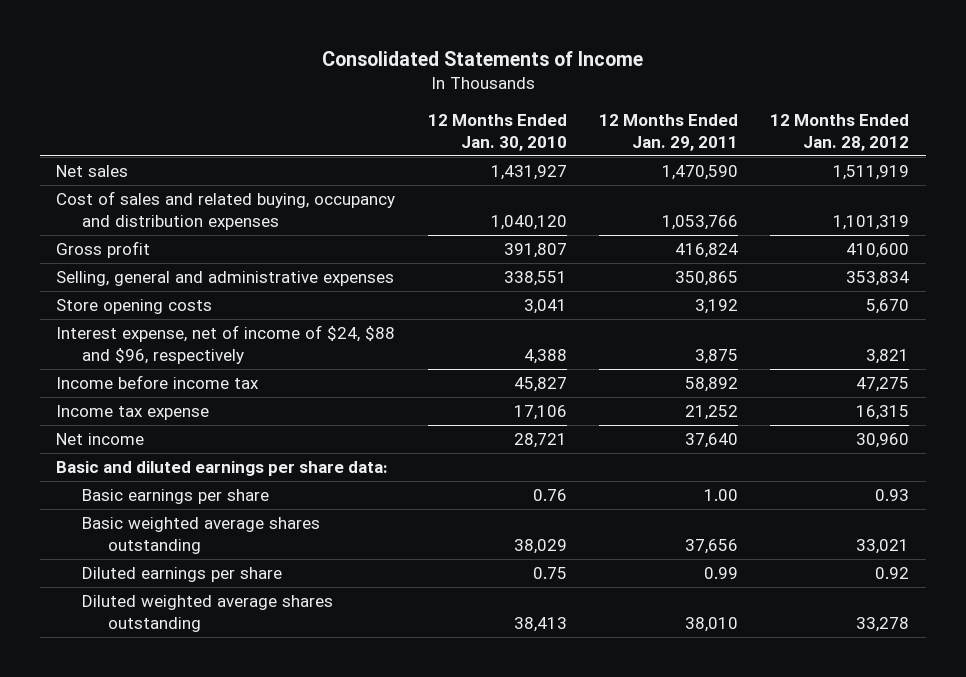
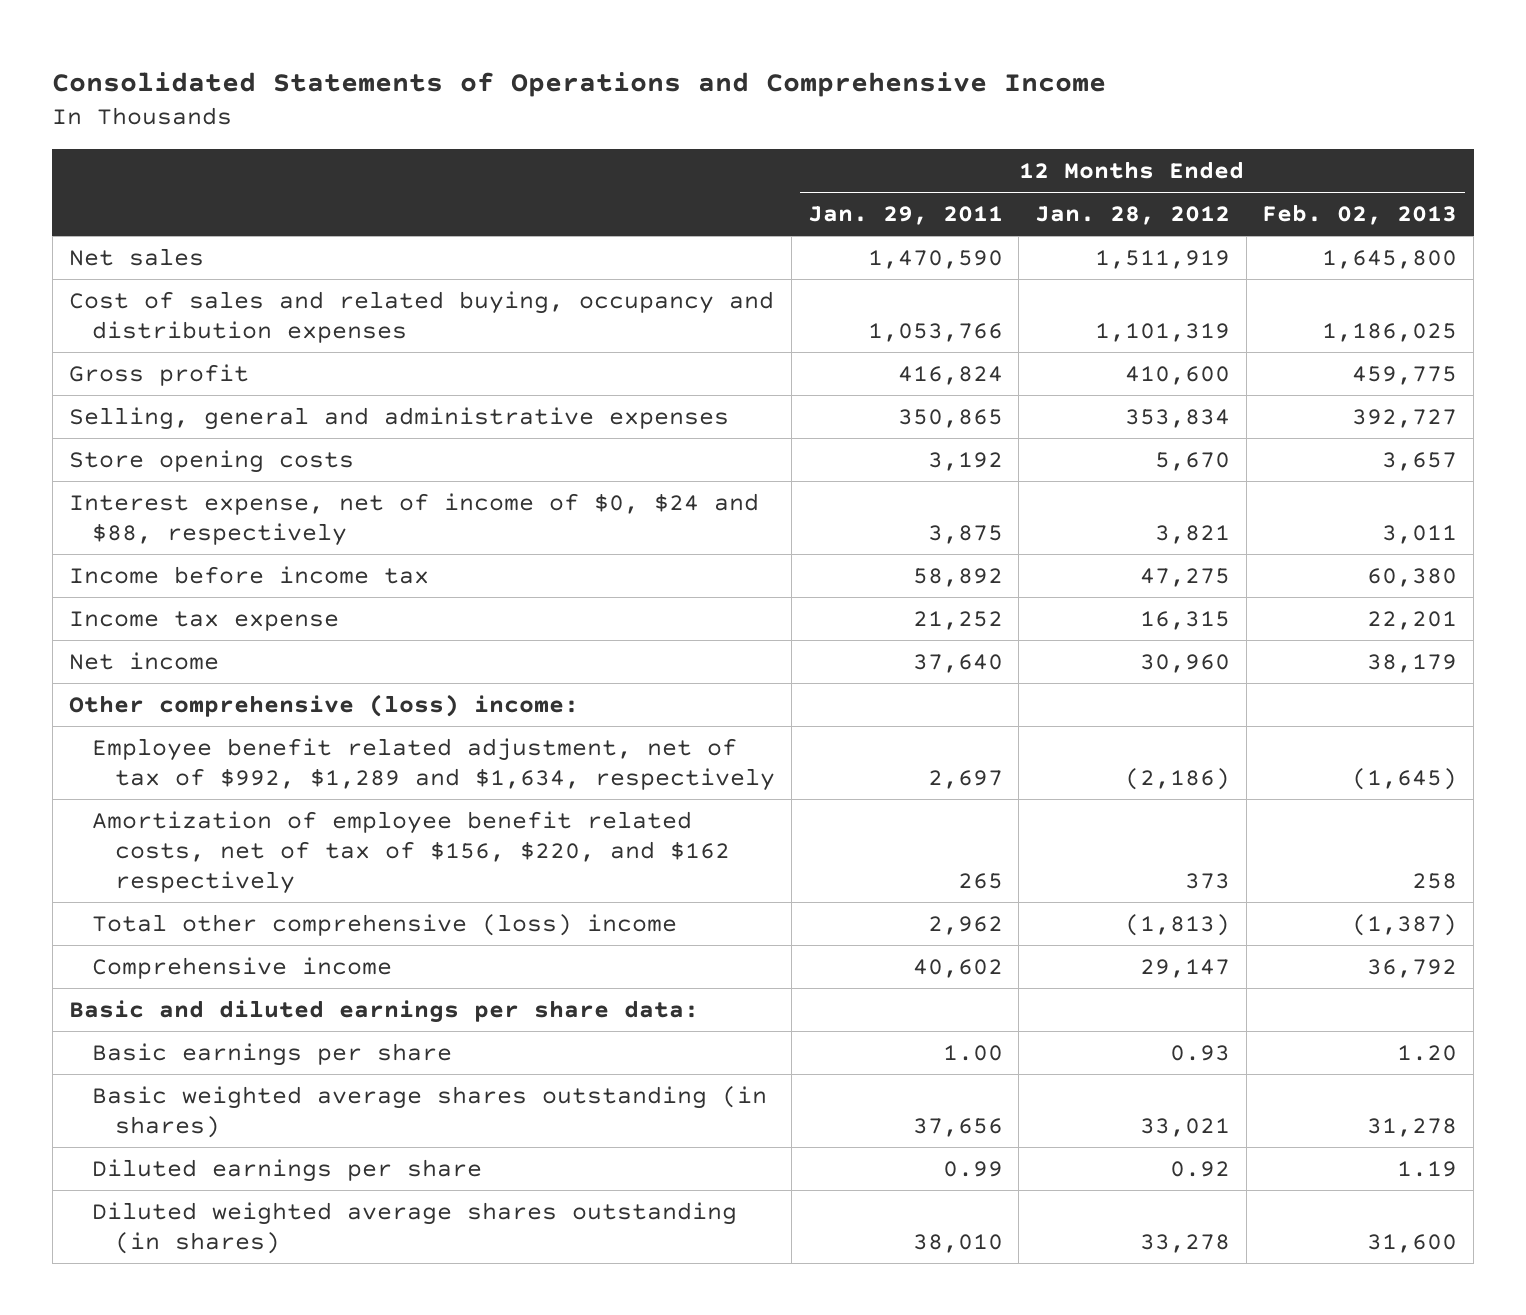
[321,51,643,67] Consolidated Statements of Income -> [52,71,1107,97] Consolidated Statements of Operations and Comprehensive Income
[427,113,567,151] 12 Months Ended Jan. 30, 2010 -> none
none -> [1262,204,1458,226] Feb. 02, 2013
[56,324,396,364] Interest expense, net of income of $24, $88 and $96, respectively -> [68,492,759,546] Interest expense, net of income of $0, $24 and $88, respectively
none -> [68,693,579,717] Other comprehensive (loss) income:
none -> [91,737,776,791] Employee benefit related adjustment, net of tax of $992, $1,289 and $1,634, respectively
none -> [91,810,731,894] Amortization of employee benefit related costs, net of tax of $156, $220, and $162 respectively
none -> [91,913,677,936] Total other comprehensive (loss) income
none -> [91,956,392,979] Comprehensive income
[82,516,321,554] Basic weighted average shares outstanding -> [91,1085,767,1138] Basic weighted average shares outstanding (in shares)
[82,594,334,632] Diluted weighted average shares outstanding -> [91,1201,737,1254] Diluted weighted average shares outstanding (in shares)

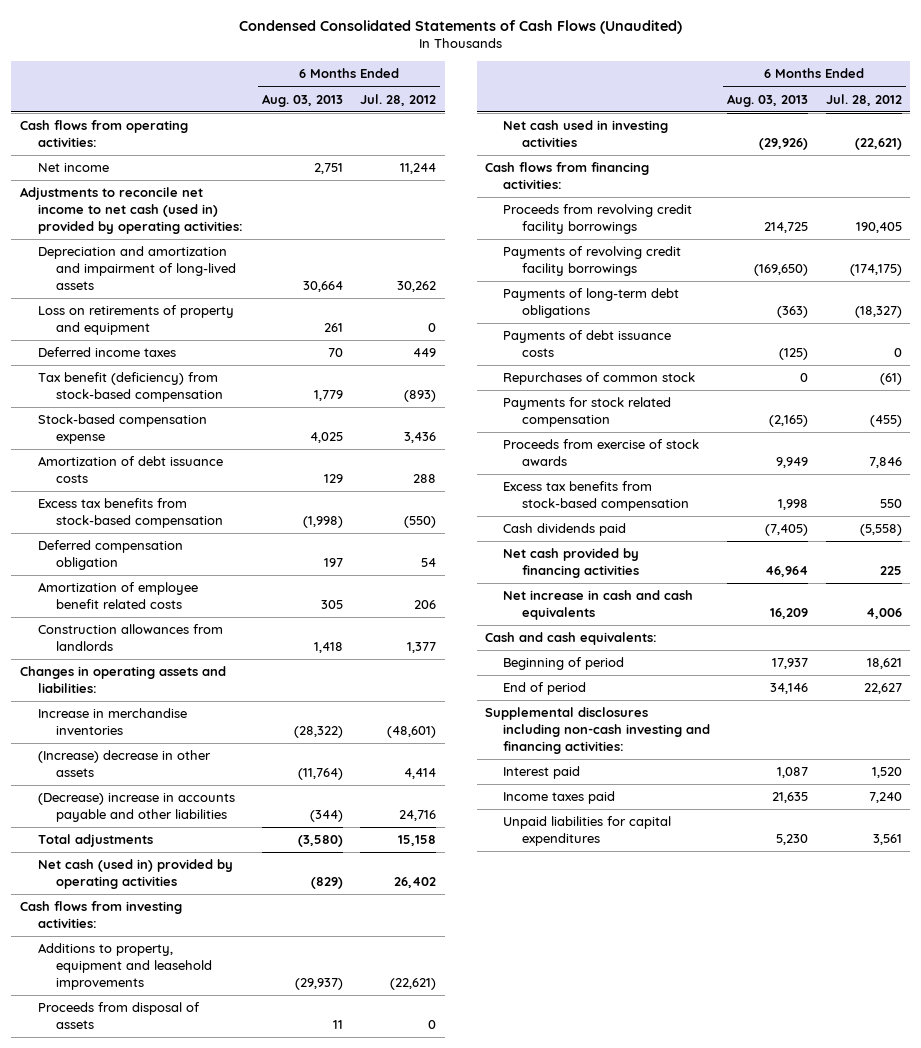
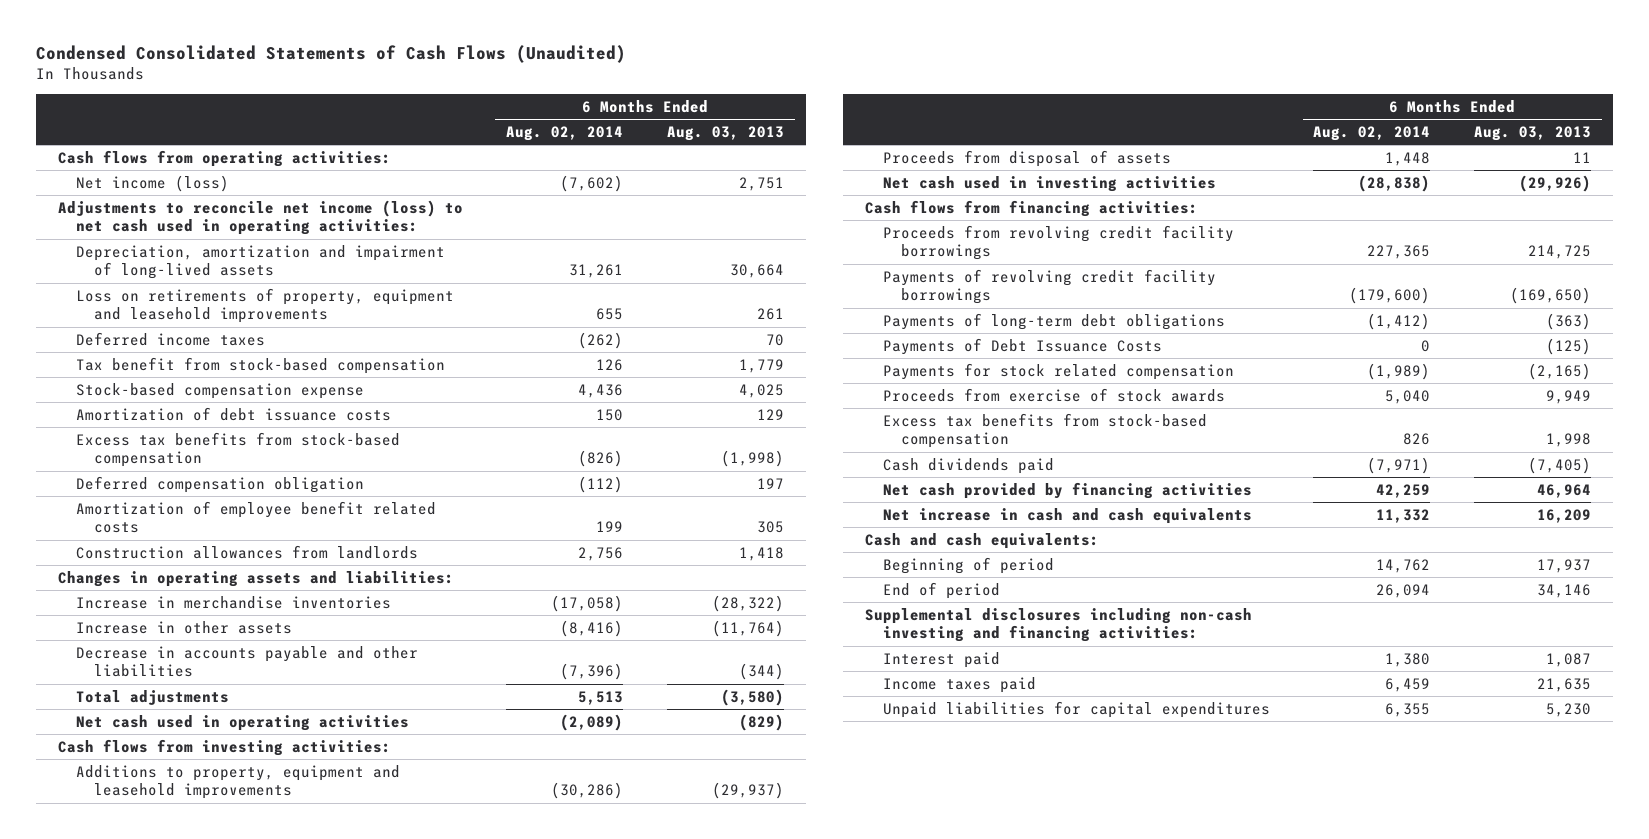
[359,93,436,106] Jul. 28, 2012 -> none
none -> [506,125,624,141] Aug. 02, 2014
[37,163,109,173] Net income -> [75,174,229,192] Net income (loss)
[19,187,243,234] Adjustments to reconcile net income to net cash (used in) provided by operating activities: -> [57,199,463,236] Adjustments to reconcile net income (loss) to net cash used in operating activities:
[37,246,237,290] Depreciation and amortization and impairment of long-lived assets -> [75,244,445,280] Depreciation, amortization and impairment of long-lived assets
[37,305,234,335] Loss on retirements of property and equipment -> [75,287,454,324] Loss on retirements of property, equipment and leasehold improvements
[37,372,224,402] Tax benefit (deficiency) from stock-based compensation -> [75,356,445,374] Tax benefit from stock-based compensation
[37,750,211,777] (Increase) decrease in other assets -> [75,620,292,634] Increase in other assets
[37,793,235,822] (Decrease) increase in accounts payable and other liabilities -> [75,645,418,678] Decrease in accounts payable and other liabilities
[37,859,233,889] Net cash (used in) provided by operating activities -> [75,714,409,731] Net cash used in operating activities
[503,372,696,386] Repurchases of common stock -> none
[503,330,672,357] Payments of debt issuance costs -> [882,337,1162,355] Payments of Debt Issuance Costs

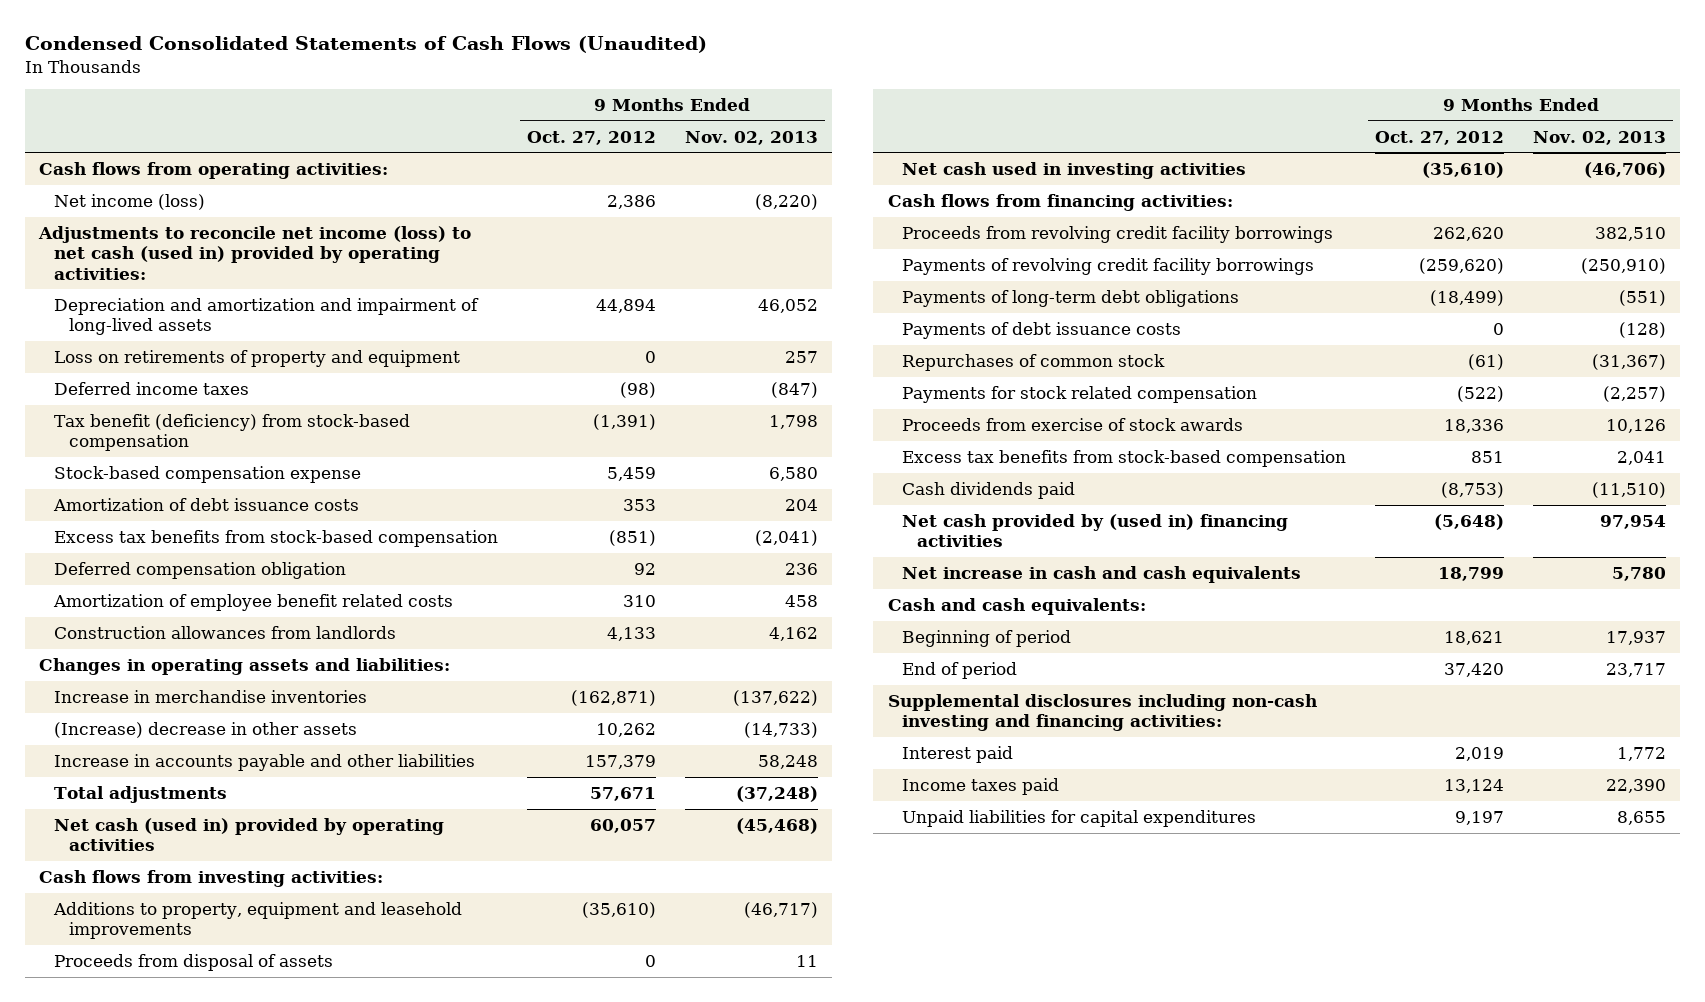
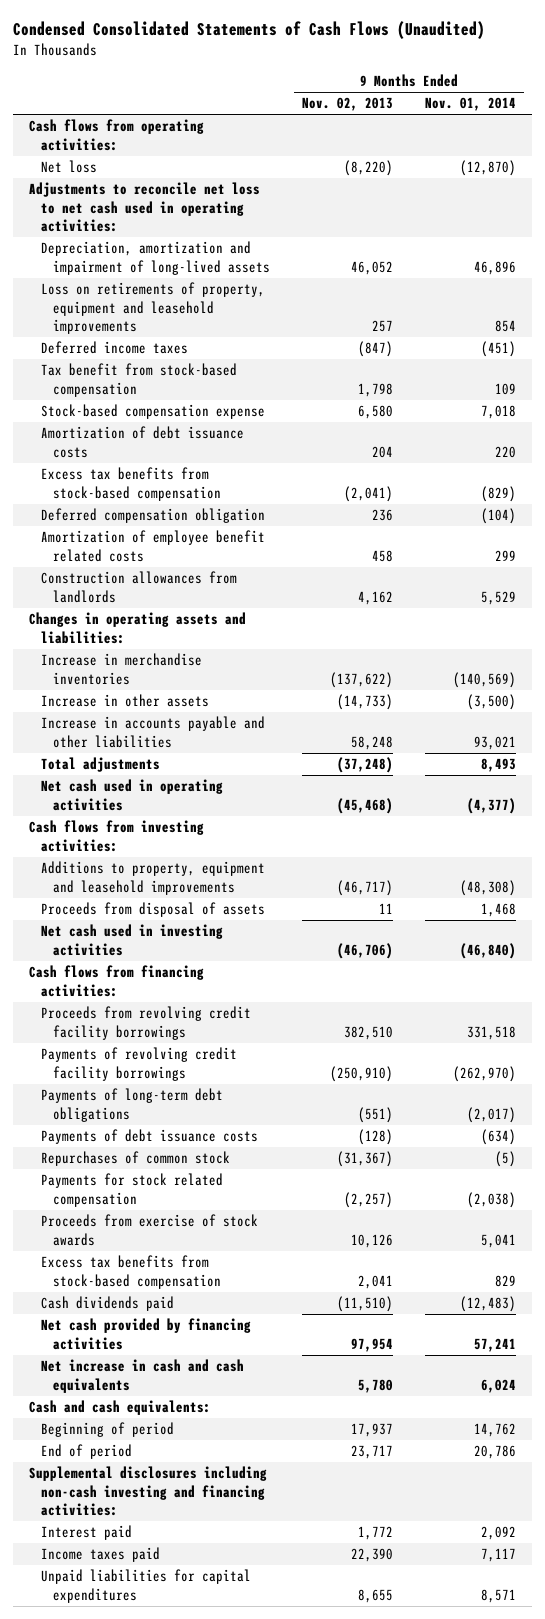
[526,130,656,145] Oct. 27, 2012 -> none
none -> [425,97,517,112] Nov. 01, 2014
[53,193,205,210] Net income (loss) -> [40,160,97,174] Net loss
[38,225,472,280] Adjustments to reconcile net income (loss) to net cash (used in) provided by operating activities: -> [28,182,260,233] Adjustments to reconcile net loss to net cash used in operating activities:
[53,297,479,336] Depreciation and amortization and impairment of long-lived assets -> [40,241,271,275] Depreciation, amortization and impairment of long-lived assets
[53,349,460,367] Loss on retirements of property and equipment -> [40,282,265,335] Loss on retirements of property, equipment and leasehold improvements
[53,413,410,452] Tax benefit (deficiency) from stock-based compensation -> [40,363,237,397] Tax benefit from stock-based compensation
[53,721,357,738] (Increase) decrease in other assets -> [40,694,209,708] Increase in other assets
[53,817,444,852] Net cash (used in) provided by operating activities -> [40,779,223,811] Net cash used in operating activities
[902,513,1289,548] Net cash provided by (used in) financing activities -> [40,1318,251,1350] Net cash provided by financing activities

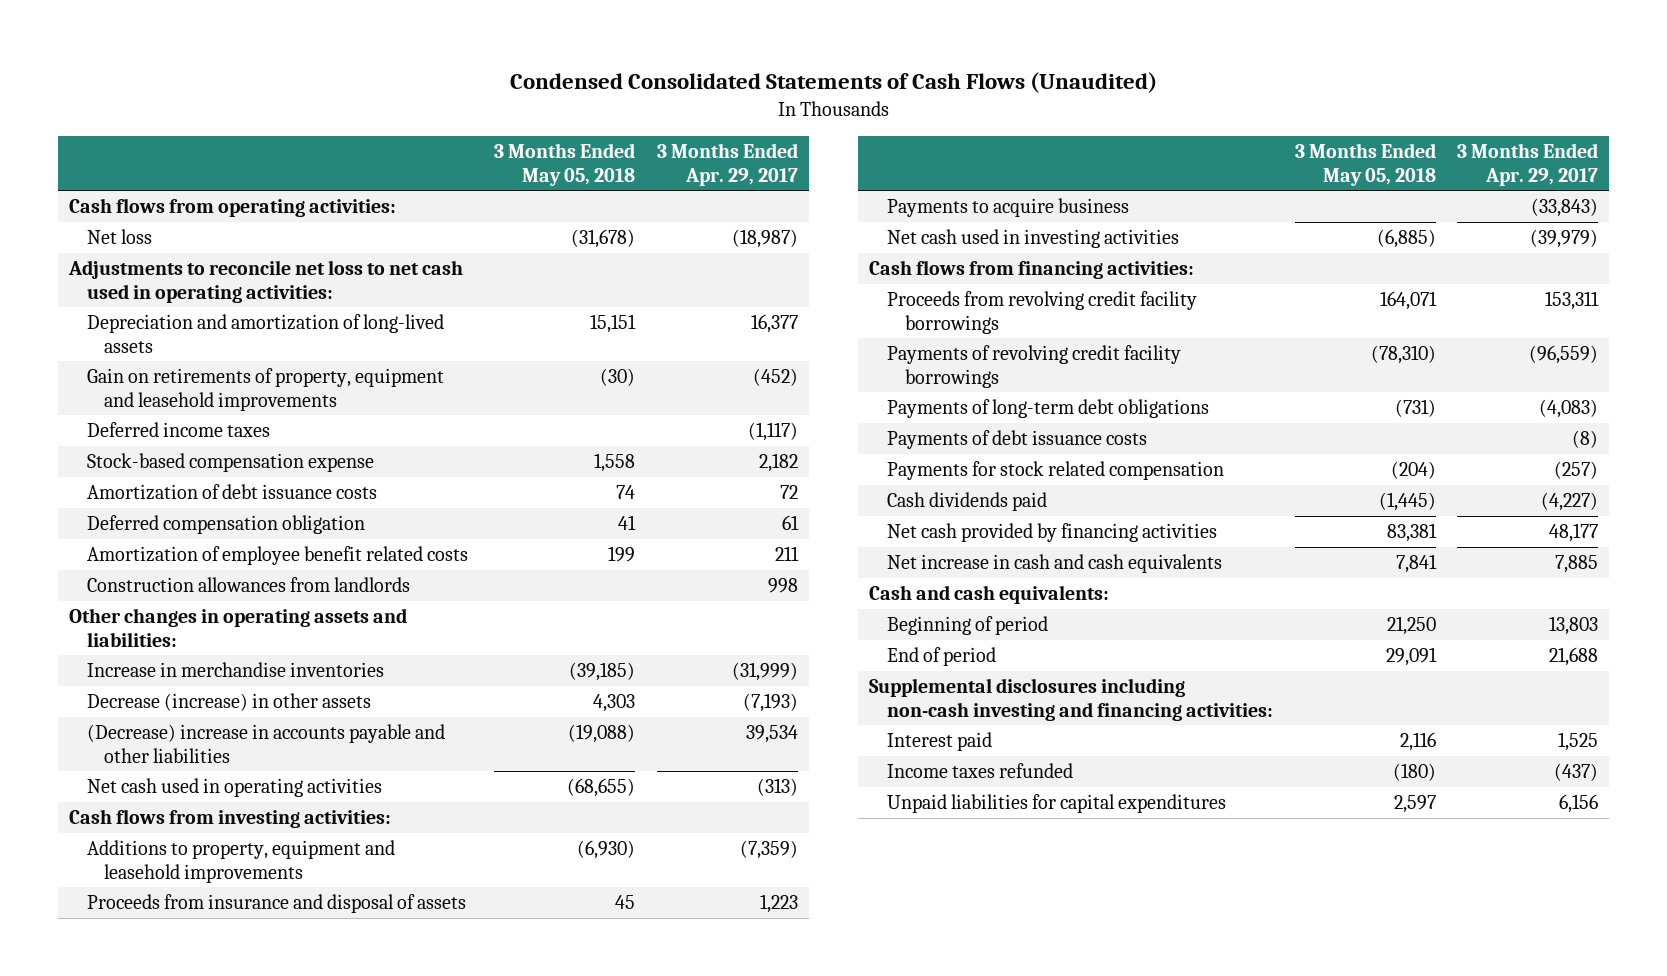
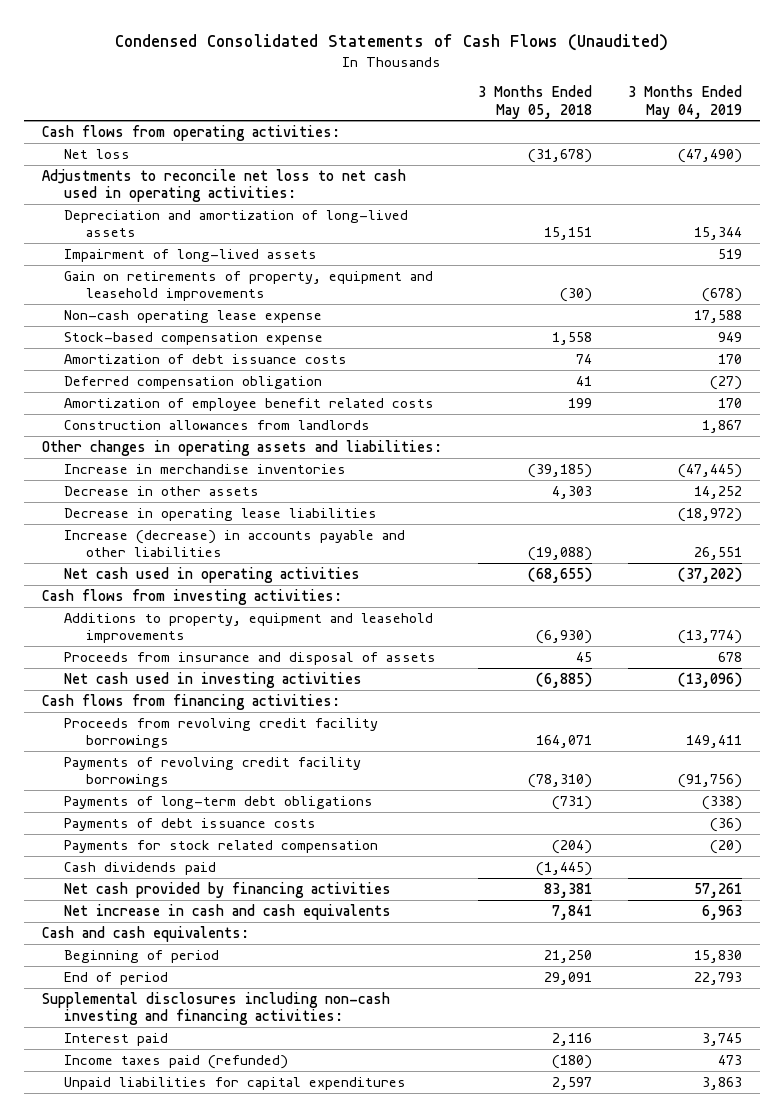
[656,142,798,186] 3 Months Ended Apr. 29, 2017 -> none
none -> [627,85,742,119] 3 Months Ended May 04, 2019
none -> [64,248,318,262] Impairment of long-lived assets
[86,422,270,438] Deferred income taxes -> none
none -> [64,309,323,323] Non-cash operating lease expense
[86,693,371,712] Decrease (increase) in other assets -> [64,485,260,496] Decrease in other assets
none -> [64,507,378,521] Decrease in operating lease liabilities
[86,724,445,763] (Decrease) increase in accounts payable and other liabilities -> [64,529,406,558] Increase (decrease) in accounts payable and other liabilities
[886,198,1129,218] Payments to acquire business -> none
[886,763,1073,779] Income taxes refunded -> [64,1054,289,1069] Income taxes paid (refunded)

